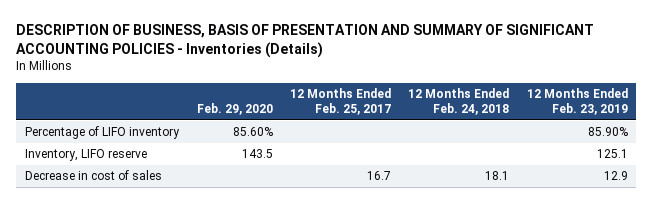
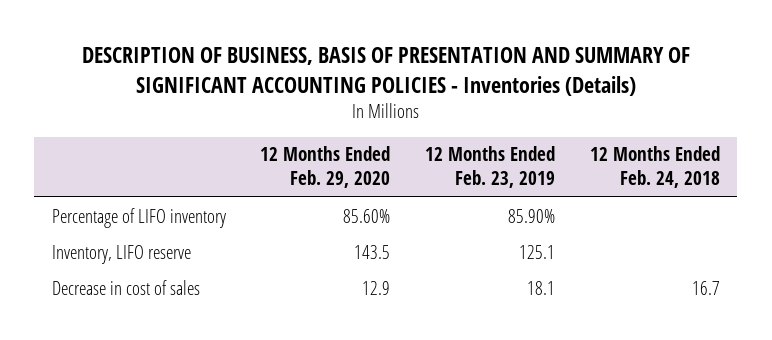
[196,103,273,116] Feb. 29, 2020 -> none
[289,87,391,116] 12 Months Ended Feb. 25, 2017 -> none
none -> [260,146,391,189] 12 Months Ended Feb. 29, 2020
[485,171,510,181] 18.1 -> [691,280,720,295] 16.7
[603,171,628,181] 12.9 -> [527,280,556,295] 18.1

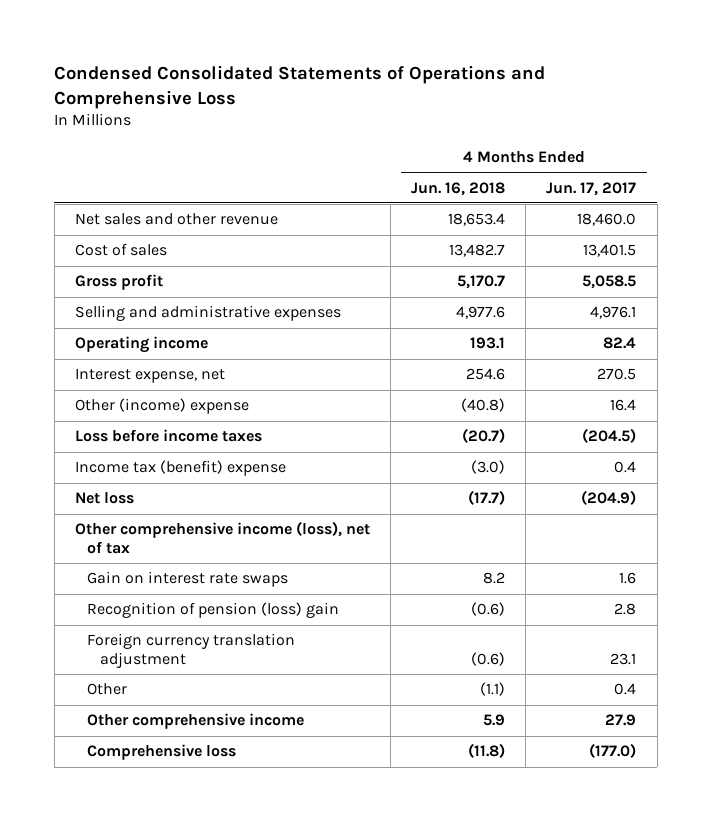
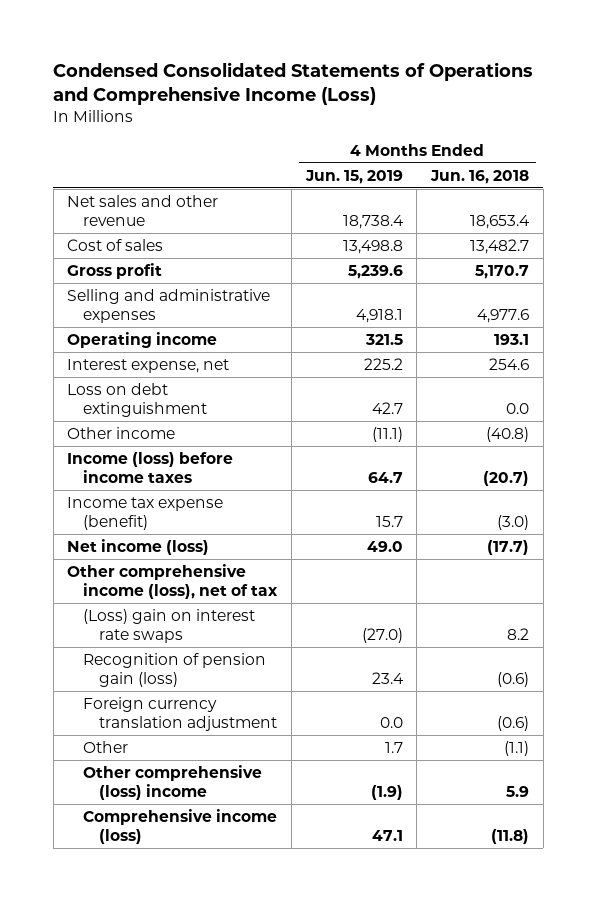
[54,64,546,109] Condensed Consolidated Statements of Operations and Comprehensive Loss -> [53,62,534,106] Condensed Consolidated Statements of Operations and Comprehensive Income (Loss)
[546,181,637,196] Jun. 17, 2017 -> none
none -> [304,169,403,184] Jun. 15, 2019
none -> [67,382,208,417] Loss on debt extinguishment
[74,398,249,415] Other (income) expense -> [67,426,176,439] Other income
[74,429,262,443] Loss before income taxes -> [67,451,234,483] Income (loss) before income taxes
[74,460,286,477] Income tax (benefit) expense -> [67,496,224,530] Income tax expense (benefit)
[74,492,134,505] Net loss -> [67,538,210,555] Net income (loss)
[87,571,289,588] Gain on interest rate swaps -> [83,608,256,643] (Loss) gain on interest rate swaps
[87,602,340,619] Recognition of pension (loss) gain -> [83,652,267,687] Recognition of pension gain (loss)
[87,713,305,730] Other comprehensive income -> [83,764,263,800] Other comprehensive (loss) income
[87,744,237,761] Comprehensive loss -> [83,808,278,844] Comprehensive income (loss)

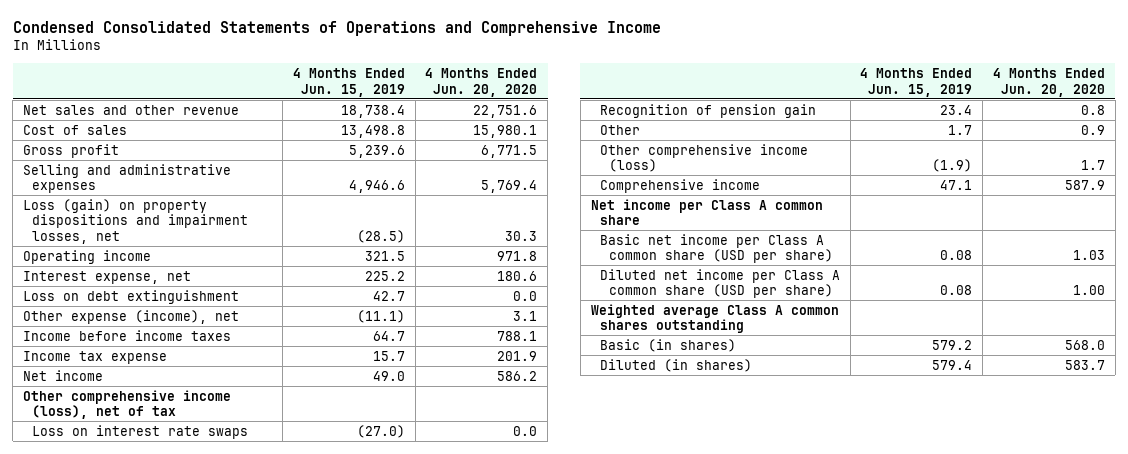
[53,62,534,106] Condensed Consolidated Statements of Operations and Comprehensive Income (Loss) -> [12,20,661,36] Condensed Consolidated Statements of Operations and Comprehensive Income
[430,169,530,184] Jun. 16, 2018 -> none
none -> [425,68,538,97] 4 Months Ended Jun. 20, 2020
[355,308,403,323] 4,918.1 -> [348,180,405,194] 4,946.6
none -> [23,198,249,245] Loss (gain) on property dispositions and impairment losses, net
[67,426,176,439] Other income -> [23,309,240,324] Other expense (income), net
[67,451,234,483] Income (loss) before income taxes -> [23,329,232,341] Income before income taxes
[67,496,224,530] Income tax expense (benefit) -> [23,350,168,364] Income tax expense
[67,538,210,555] Net income (loss) -> [23,369,104,381] Net income
[83,696,278,731] Foreign currency translation adjustment -> none
[83,608,256,643] (Loss) gain on interest rate swaps -> [32,424,249,439] Loss on interest rate swaps
[83,652,267,687] Recognition of pension gain (loss) -> [599,103,816,118] Recognition of pension gain
[83,764,263,800] Other comprehensive (loss) income -> [599,143,808,173] Other comprehensive income (loss)
[83,808,278,844] Comprehensive income (loss) -> [599,178,760,193] Comprehensive income
none -> [590,198,823,226] Net income per Class A common share
none -> [599,233,834,264] Basic net income per Class A common share (USD per share)
none -> [599,268,840,299] Diluted net income per Class A common share (USD per share)
none -> [590,303,839,334] Weighted average Class A common shares outstanding
none -> [599,338,736,352] Basic (in shares)
none -> [599,358,752,372] Diluted (in shares)

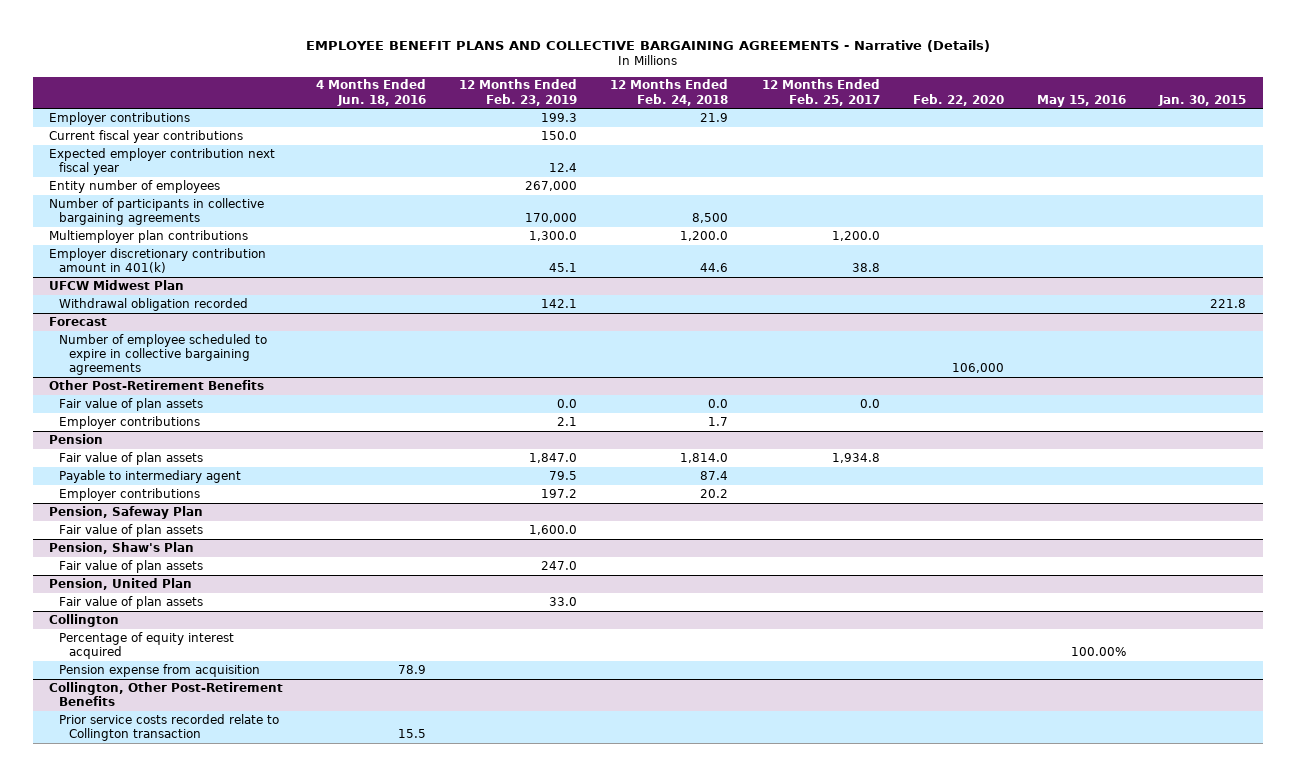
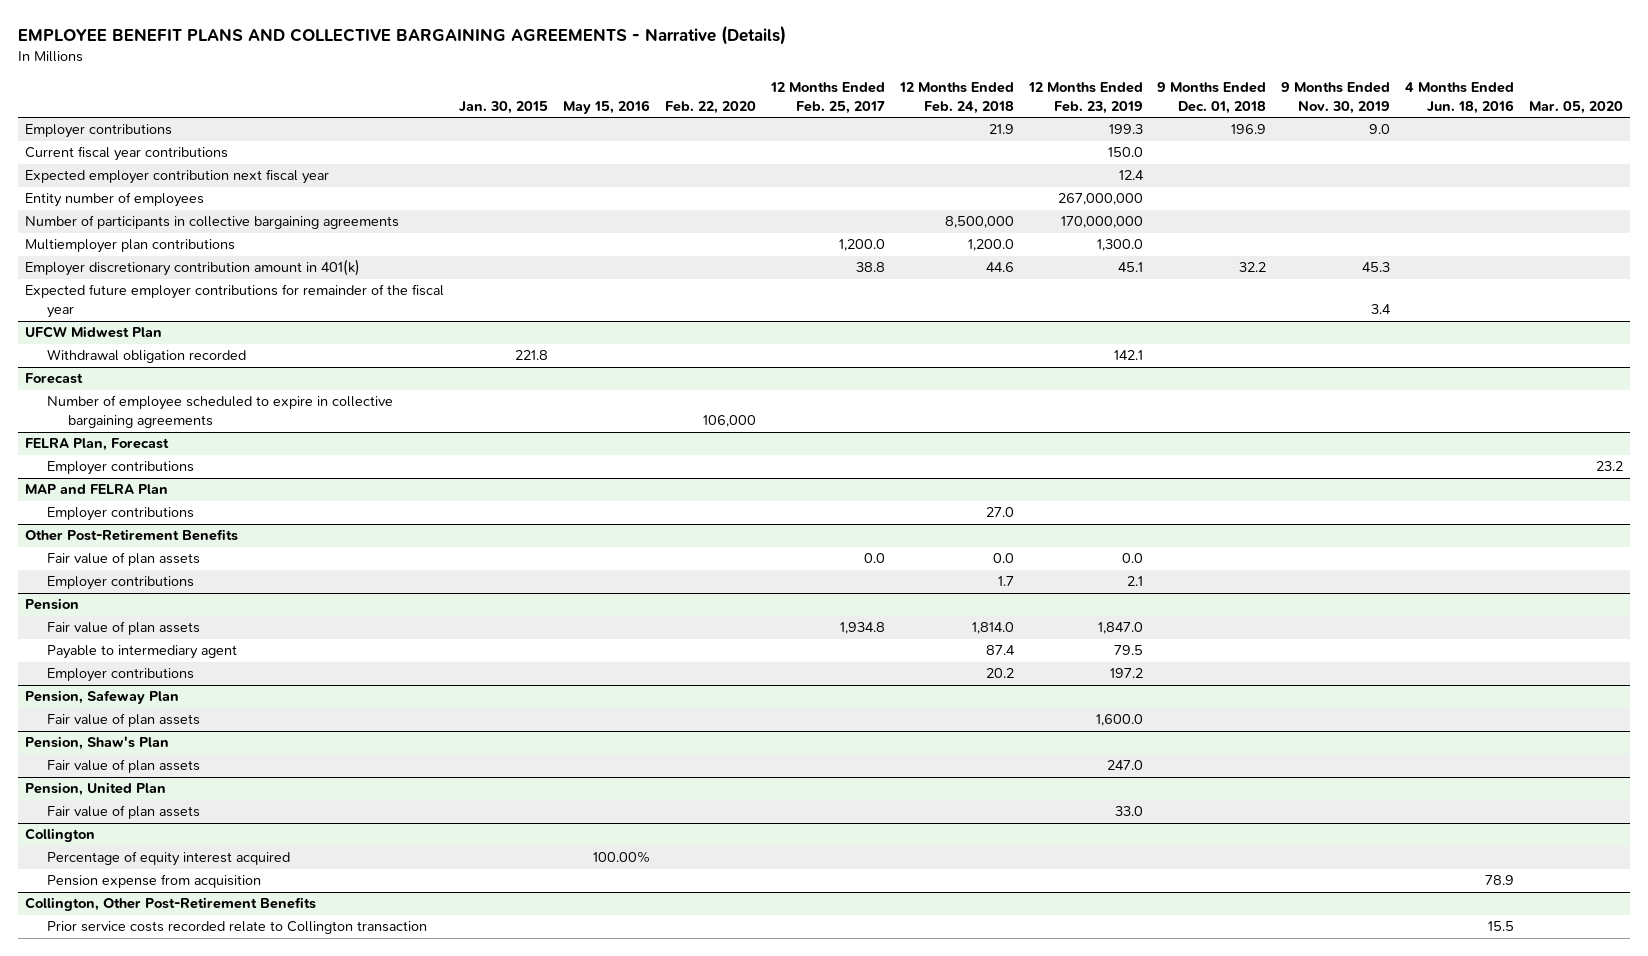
none -> [1157,81,1267,114] 9 Months Ended Dec. 01, 2018
none -> [1281,81,1391,114] 9 Months Ended Nov. 30, 2019
none -> [1528,100,1623,114] Mar. 05, 2020
[525,180,578,191] 267,000 -> [1057,193,1143,206] 267,000,000
[525,213,578,224] 170,000 -> [1060,216,1143,229] 170,000,000
[692,213,729,224] 8,500 -> [944,216,1014,229] 8,500,000
none -> [25,284,445,319] Expected future employer contributions for remainder of the fiscal year
none -> [25,438,170,452] FELRA Plan, Forecast
none -> [46,461,194,476] Employer contributions
none -> [25,484,169,495] MAP and FELRA Plan
none -> [46,507,194,522] Employer contributions

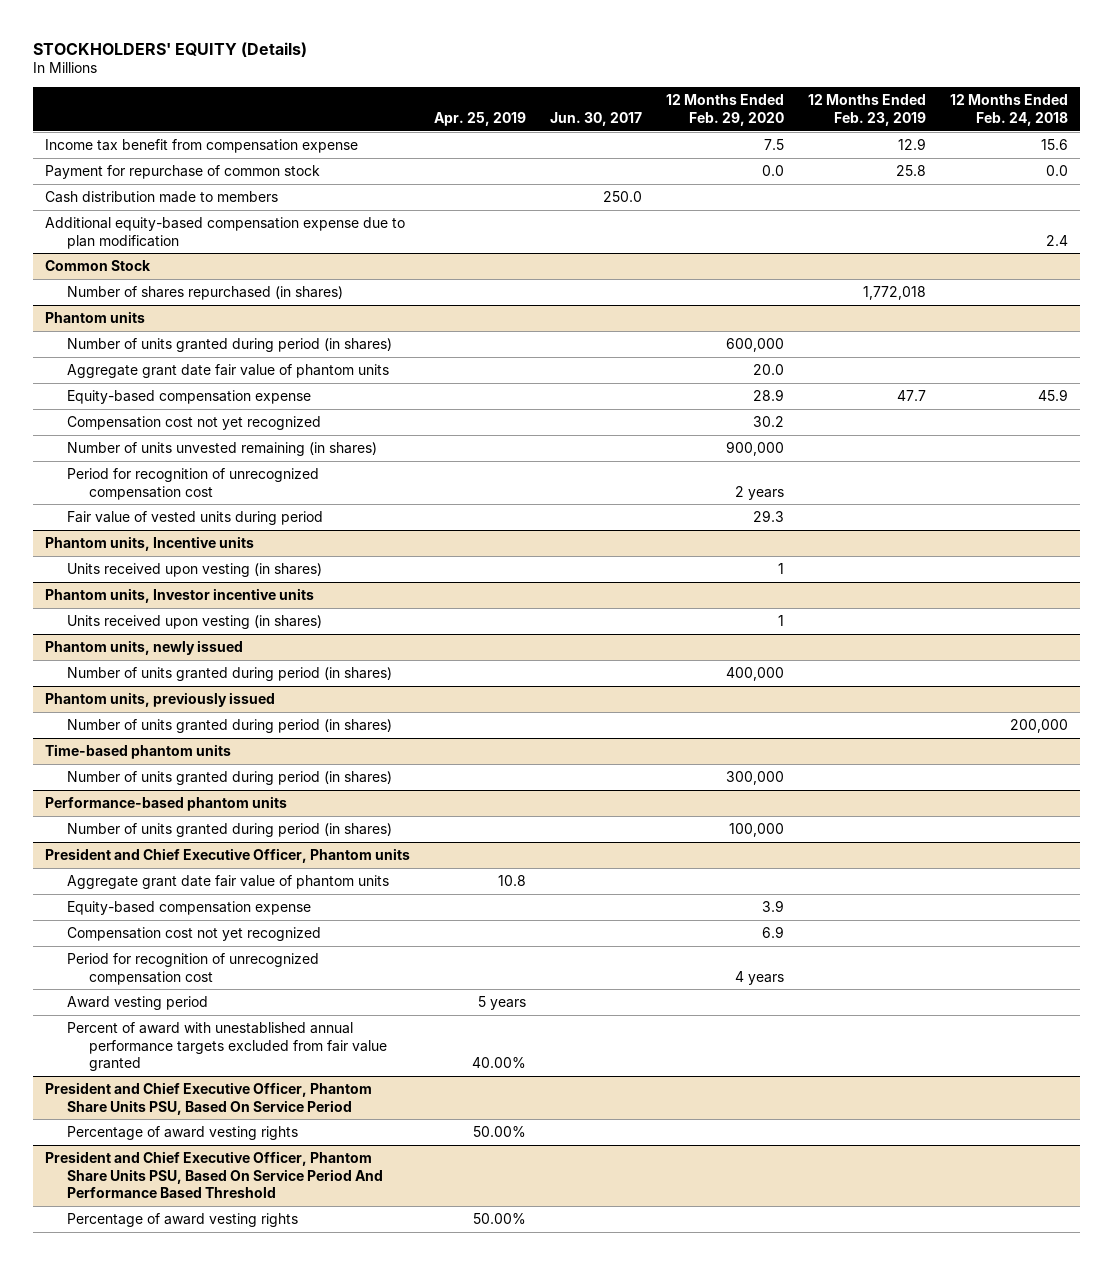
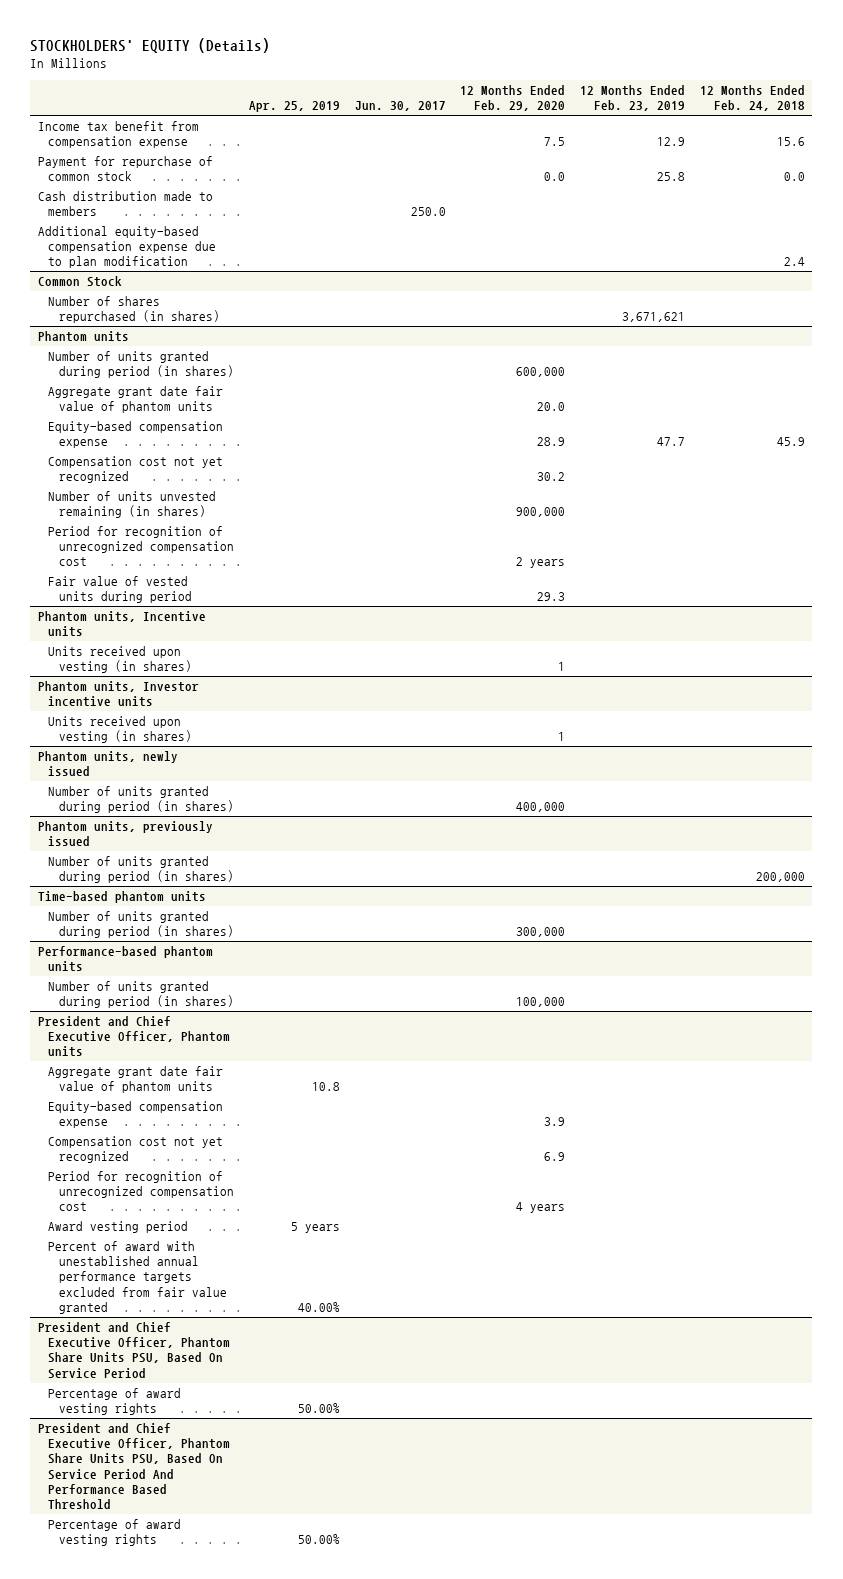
[863,285,927,300] 1,772,018 -> [622,312,686,323] 3,671,621

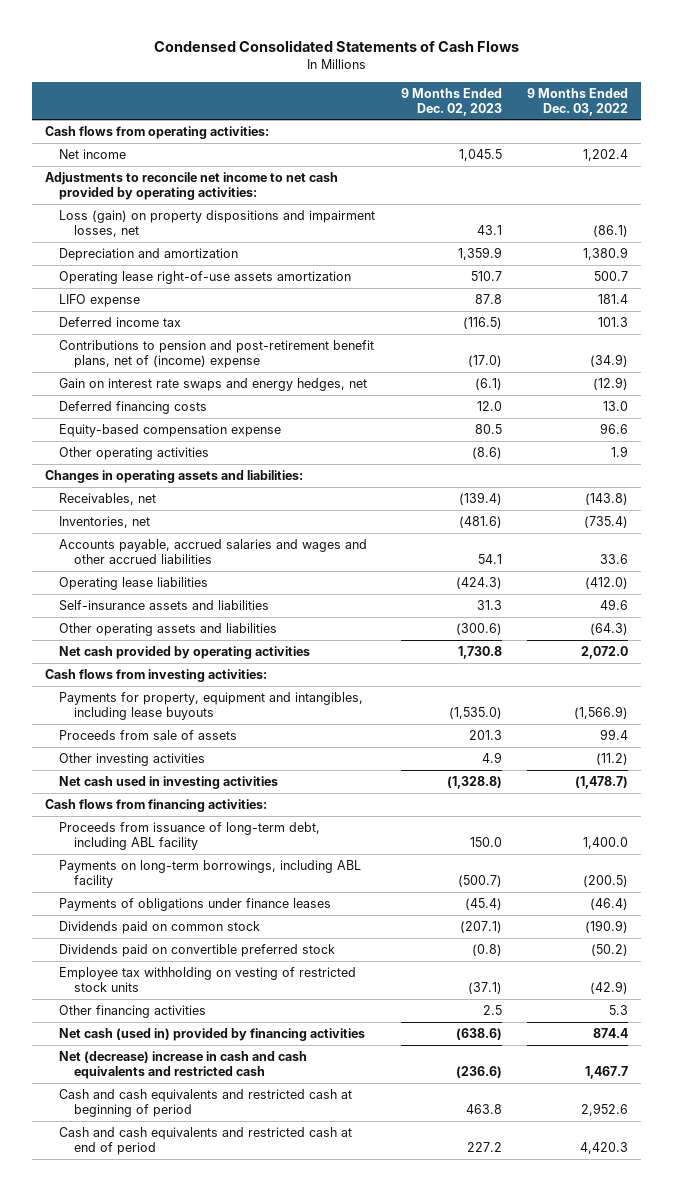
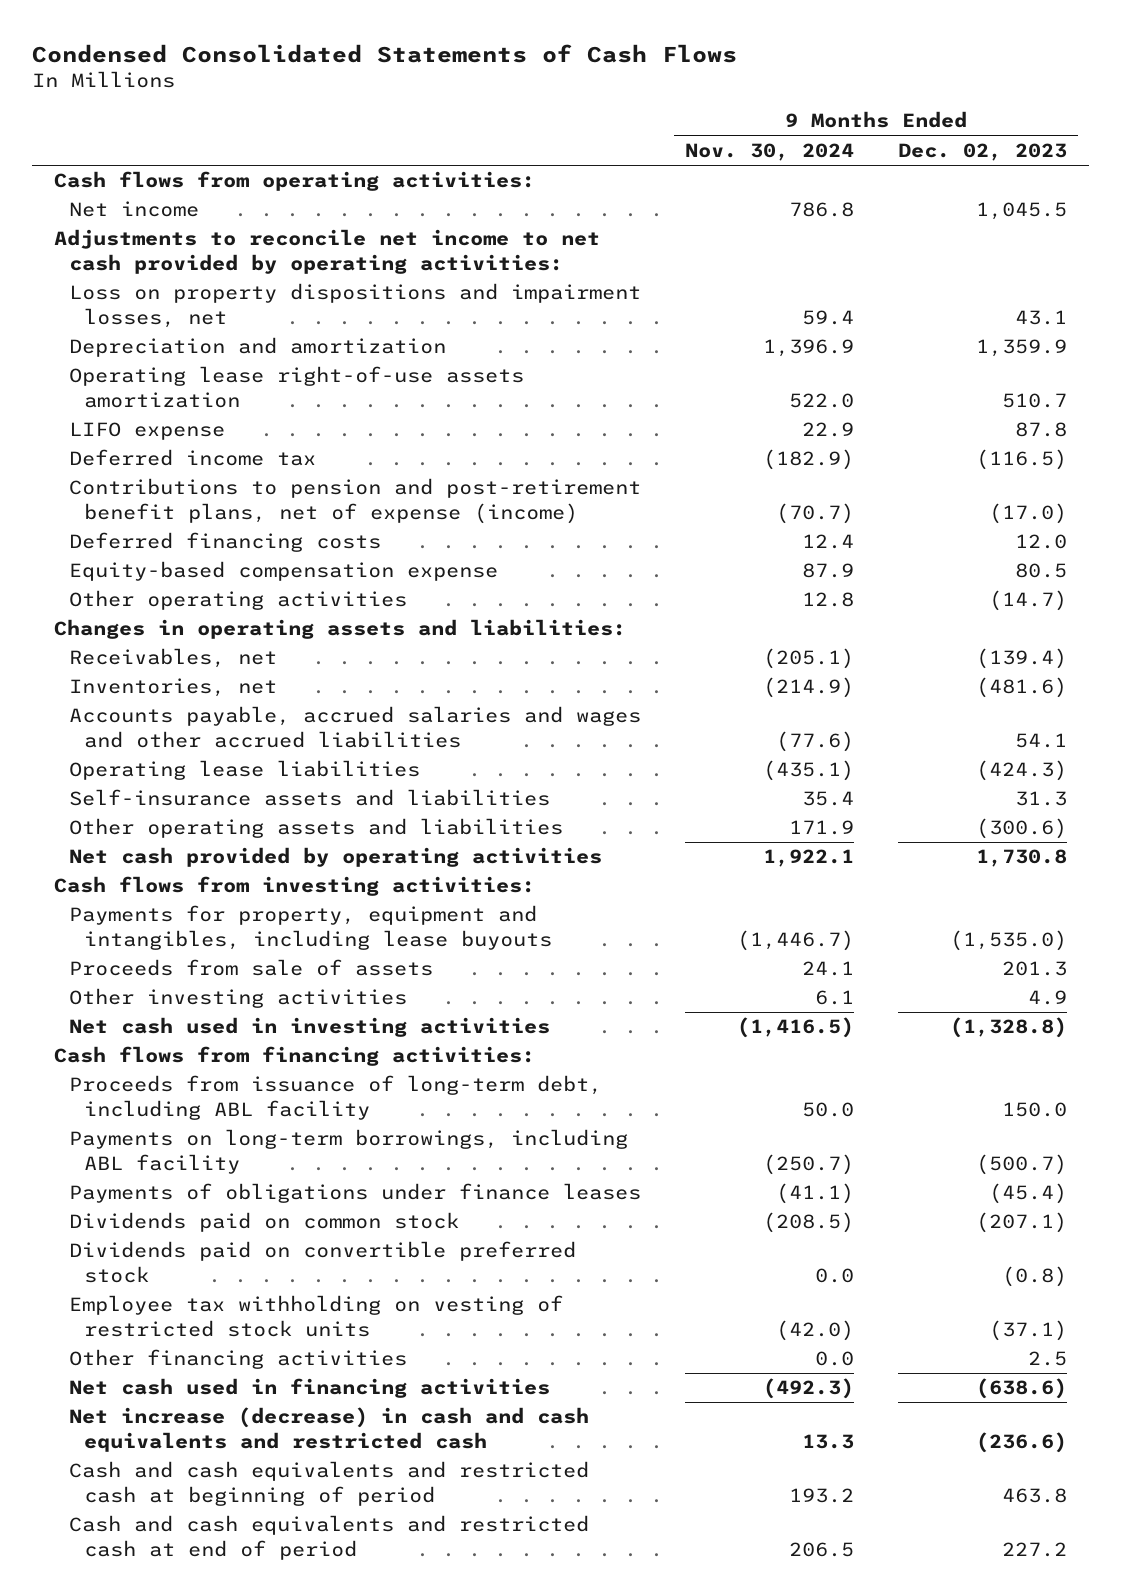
[527,87,629,116] 9 Months Ended Dec. 03, 2022 -> none
none -> [685,142,855,161] Nov. 30, 2024
[59,210,376,237] Loss (gain) on property dispositions and impairment losses, net -> [69,283,642,328] Loss on property dispositions and impairment losses, net
[59,378,368,392] Gain on interest rate swaps and energy hedges, net -> none
[59,340,375,368] Contributions to pension and post-retirement benefit plans, net of (income) expense -> [69,478,642,524] Contributions to pension and post-retirement benefit plans, net of expense (income)
[471,447,502,460] (8.6) -> [988,590,1067,612] (14.7)
[59,1028,366,1042] Net cash (used in) provided by financing activities -> [69,1378,551,1399] Net cash used in financing activities
[59,1051,308,1079] Net (decrease) increase in cash and cash equivalents and restricted cash -> [69,1407,590,1452] Net increase (decrease) in cash and cash equivalents and restricted cash

